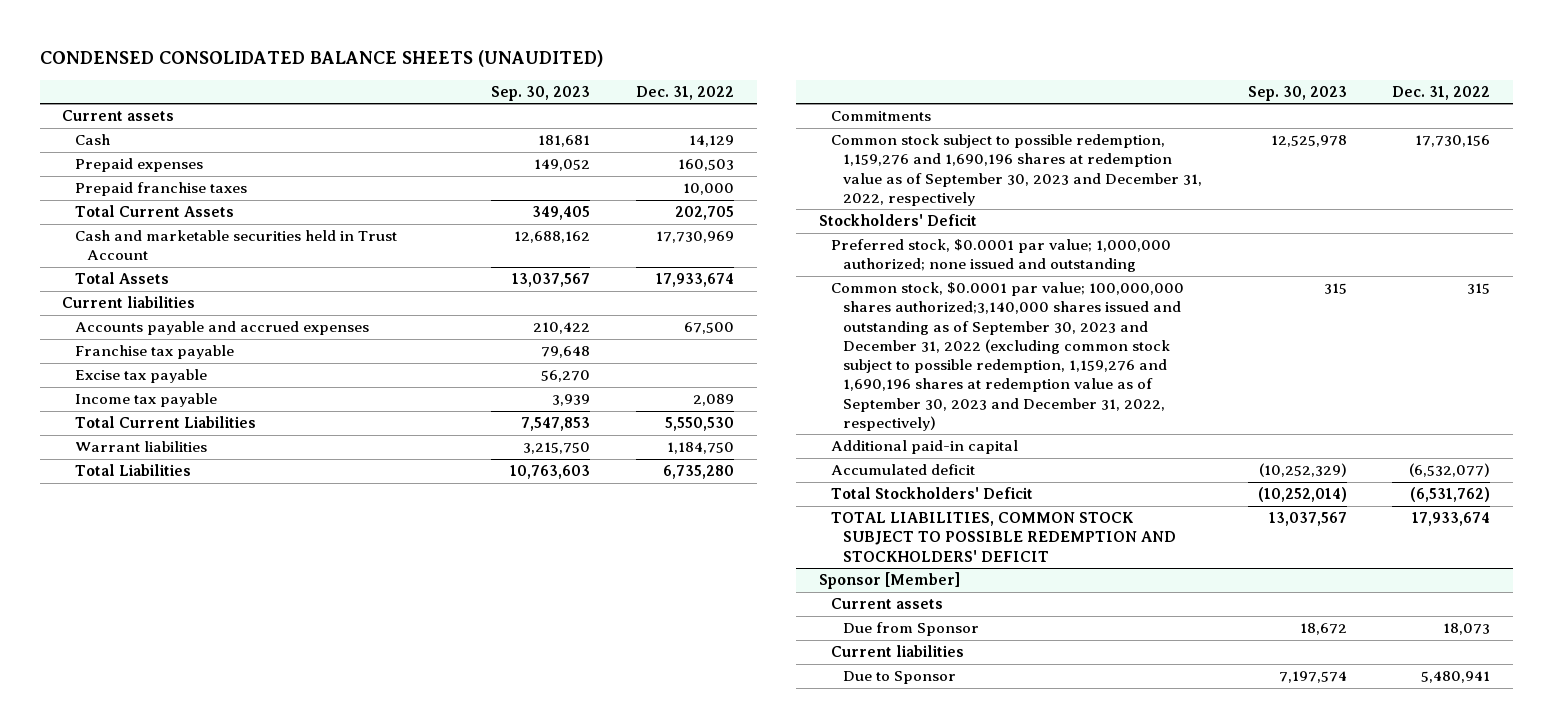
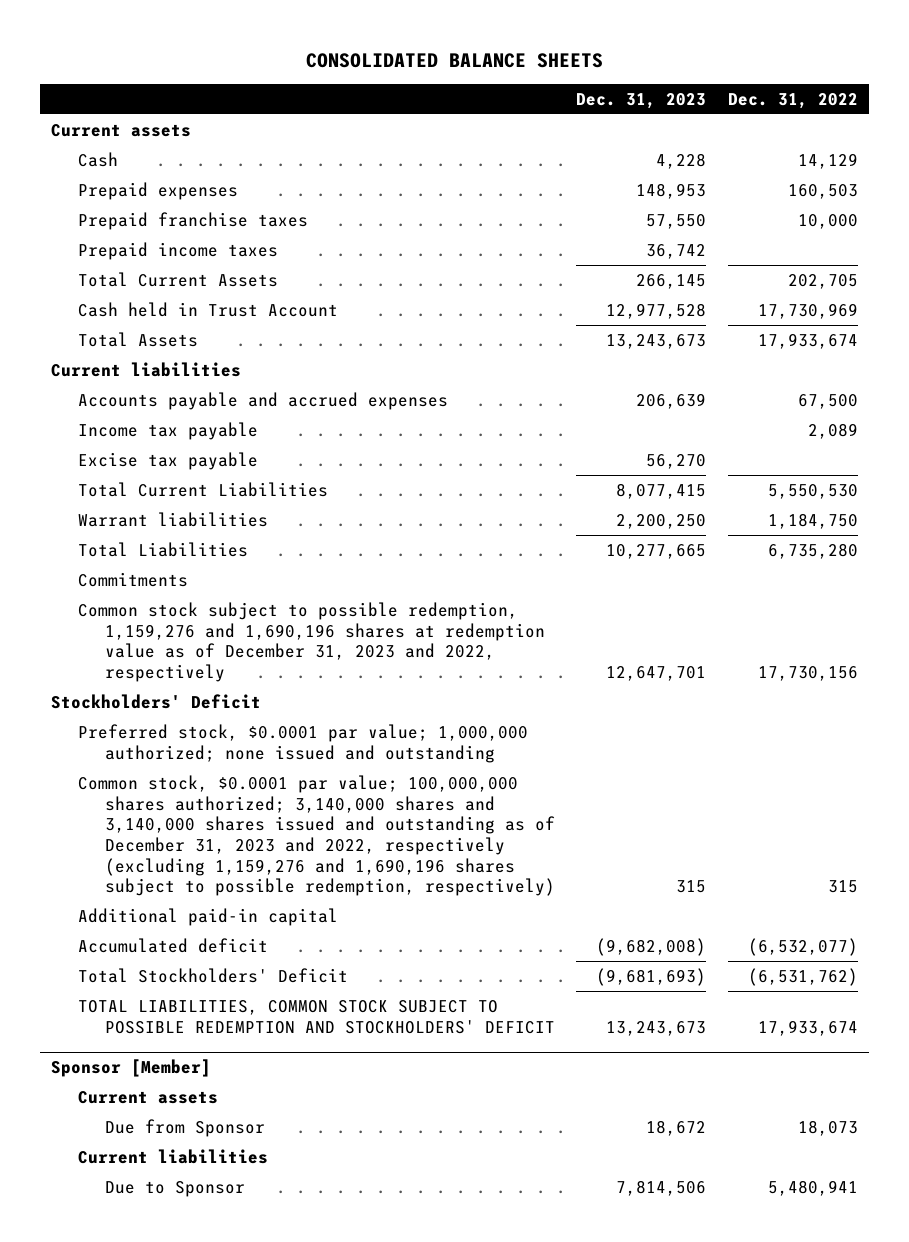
[39,50,603,68] CONDENSED CONSOLIDATED BALANCE SHEETS (UNAUDITED) -> [305,52,603,68] CONSOLIDATED BALANCE SHEETS
[491,86,591,102] Sep. 30, 2023 -> none
none -> [576,92,707,109] Dec. 31, 2023
none -> [78,241,279,260] Prepaid income taxes
[74,230,397,261] Cash and marketable securities held in Trust Account -> [78,301,339,317] Cash held in Trust Account
[74,345,234,360] Franchise tax payable -> none
[74,369,207,384] Excise tax payable -> [78,451,259,470] Excise tax payable
[830,134,1203,206] Common stock subject to possible redemption, 1,159,276 and 1,690,196 shares at redemption value as of September 30, 2023 and December 31, 2022, respectively -> [78,601,546,683] Common stock subject to possible redemption, 1,159,276 and 1,690,196 shares at redemption value as of December 31, 2023 and 2022, respectively
[830,282,1184,431] Common stock, $0.0001 par value; 100,000,000 shares authorized;3,140,000 shares issued and outstanding as of September 30, 2023 and December 31, 2022 (excluding common stock subject to possible redemption, 1,159,276 and 1,690,196 shares at redemption value as of September 30, 2023 and December 31, 2022, respectively) -> [78,774,556,897] Common stock, $0.0001 par value; 100,000,000 shares authorized; 3,140,000 shares and 3,140,000 shares issued and outstanding as of December 31, 2023 and 2022, respectively (excluding 1,159,276 and 1,690,196 shares subject to possible redemption, respectively)

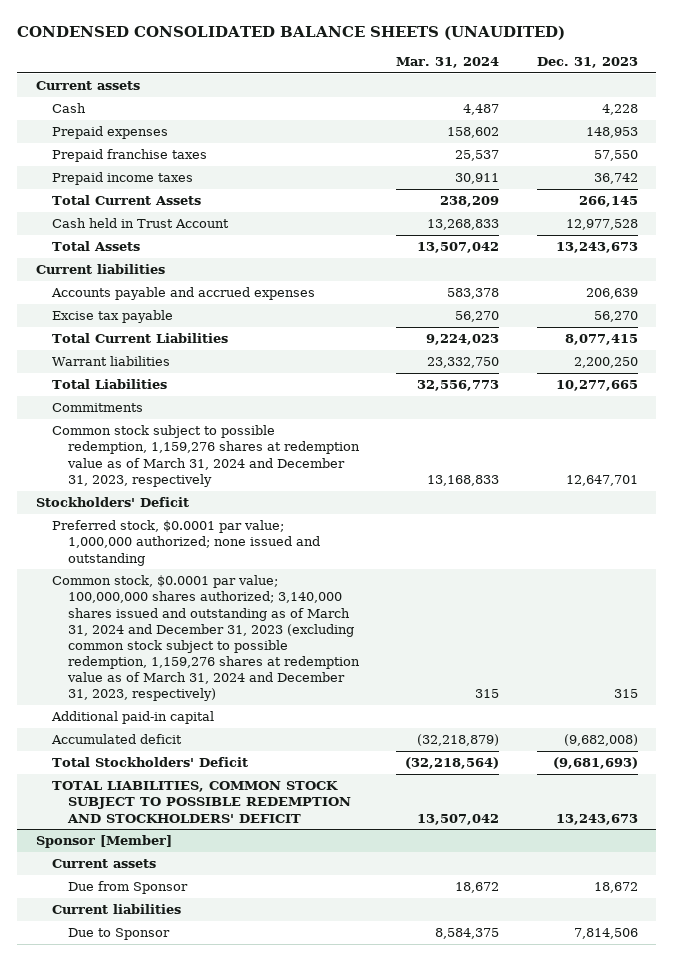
[305,52,603,68] CONSOLIDATED BALANCE SHEETS -> [17,26,566,41] CONDENSED CONSOLIDATED BALANCE SHEETS (UNAUDITED)
[727,92,858,109] Dec. 31, 2022 -> none
none -> [396,57,500,69] Mar. 31, 2024
[78,421,259,440] Income tax payable -> none
[78,601,546,683] Common stock subject to possible redemption, 1,159,276 and 1,690,196 shares at redemption value as of December 31, 2023 and 2022, respectively -> [51,425,360,487] Common stock subject to possible redemption, 1,159,276 shares at redemption value as of March 31, 2024 and December 31, 2023, respectively
[78,774,556,897] Common stock, $0.0001 par value; 100,000,000 shares authorized; 3,140,000 shares and 3,140,000 shares issued and outstanding as of December 31, 2023 and 2022, respectively (excluding 1,159,276 and 1,690,196 shares subject to possible redemption, respectively) -> [51,575,360,702] Common stock, $0.0001 par value; 100,000,000 shares authorized; 3,140,000 shares issued and outstanding as of March 31, 2024 and December 31, 2023 (excluding common stock subject to possible redemption, 1,159,276 shares at redemption value as of March 31, 2024 and December 31, 2023, respectively)

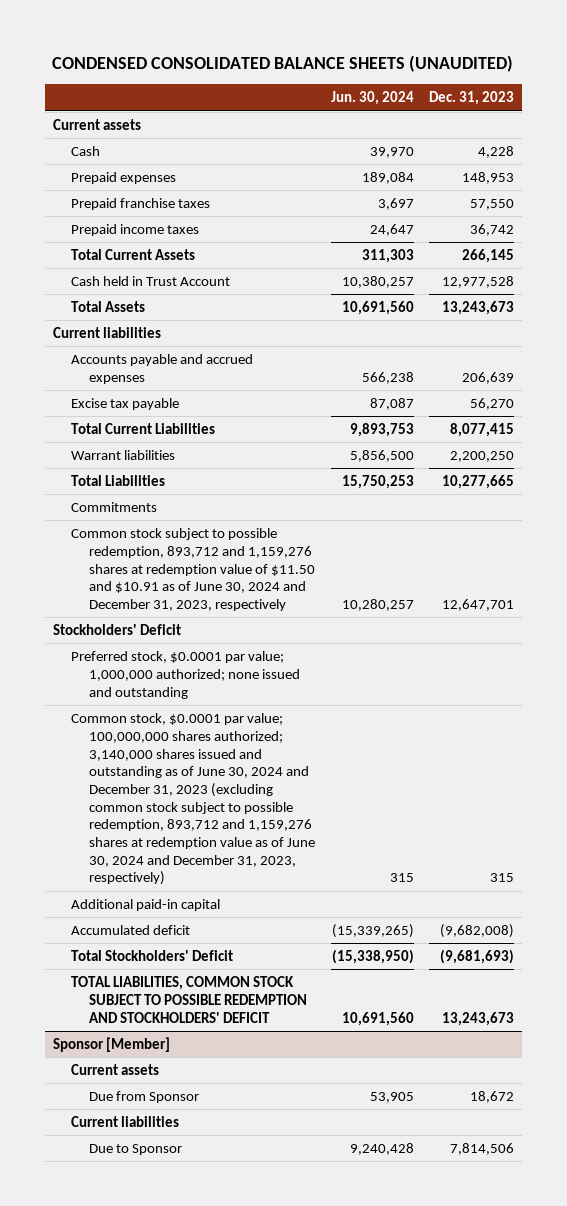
[396,57,500,69] Mar. 31, 2024 -> none
none -> [330,91,414,106] Jun. 30, 2024
[51,425,360,487] Common stock subject to possible redemption, 1,159,276 shares at redemption value as of March 31, 2024 and December 31, 2023, respectively -> [71,528,316,611] Common stock subject to possible redemption, 893,712 and 1,159,276 shares at redemption value of $11.50 and $10.91 as of June 30, 2024 and December 31, 2023, respectively
[51,575,360,702] Common stock, $0.0001 par value; 100,000,000 shares authorized; 3,140,000 shares issued and outstanding as of March 31, 2024 and December 31, 2023 (excluding common stock subject to possible redemption, 1,159,276 shares at redemption value as of March 31, 2024 and December 31, 2023, respectively) -> [71,713,316,886] Common stock, $0.0001 par value; 100,000,000 shares authorized; 3,140,000 shares issued and outstanding as of June 30, 2024 and December 31, 2023 (excluding common stock subject to possible redemption, 893,712 and 1,159,276 shares at redemption value as of June 30, 2024 and December 31, 2023, respectively)

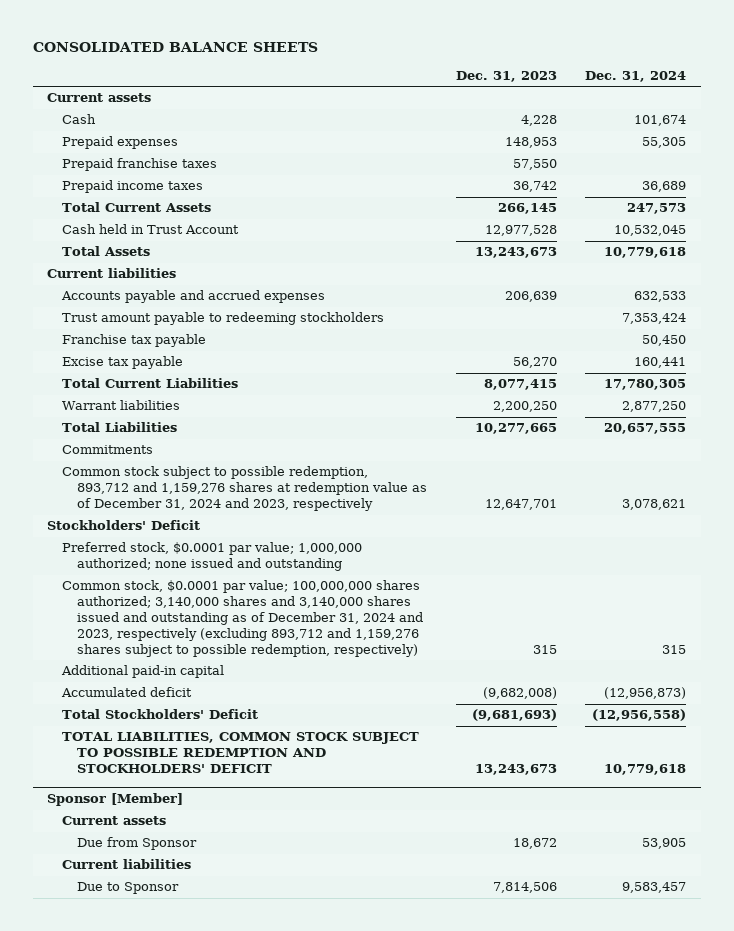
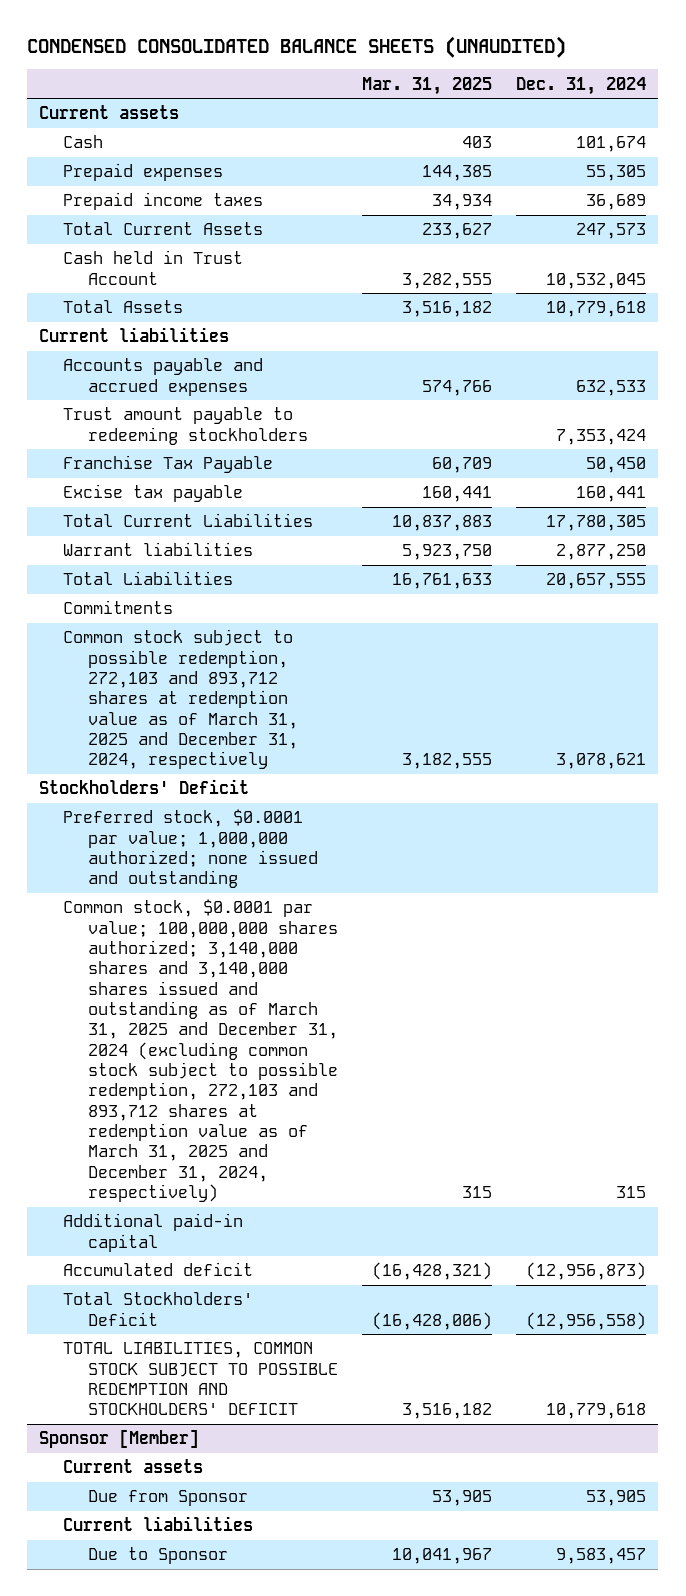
[33,42,319,53] CONSOLIDATED BALANCE SHEETS -> [27,35,567,58] CONDENSED CONSOLIDATED BALANCE SHEETS (UNAUDITED)
[455,70,557,82] Dec. 31, 2023 -> none
none -> [361,76,492,95] Mar. 31, 2025
[62,158,218,172] Prepaid franchise taxes -> none
[62,334,207,348] Franchise tax payable -> [63,455,274,474] Franchise Tax Payable
[62,466,427,512] Common stock subject to possible redemption, 893,712 and 1,159,276 shares at redemption value as of December 31, 2024 and 2023, respectively -> [63,629,298,770] Common stock subject to possible redemption, 272,103 and 893,712 shares at redemption value as of March 31, 2025 and December 31, 2024, respectively
[62,580,423,657] Common stock, $0.0001 par value; 100,000,000 shares authorized; 3,140,000 shares and 3,140,000 shares issued and outstanding as of December 31, 2024 and 2023, respectively (excluding 893,712 and 1,159,276 shares subject to possible redemption, respectively) -> [63,899,338,1203] Common stock, $0.0001 par value; 100,000,000 shares authorized; 3,140,000 shares and 3,140,000 shares issued and outstanding as of March 31, 2025 and December 31, 2024 (excluding common stock subject to possible redemption, 272,103 and 893,712 shares at redemption value as of March 31, 2025 and December 31, 2024, respectively)

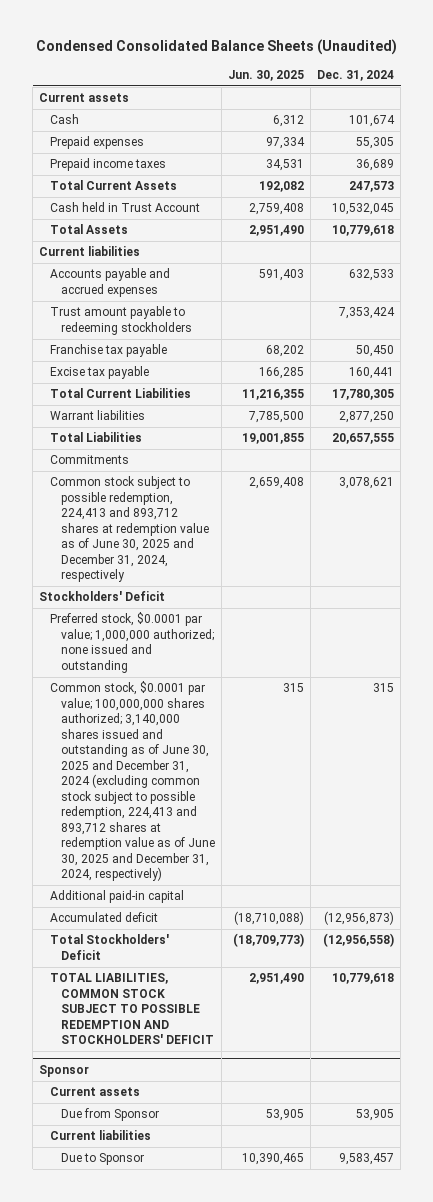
[27,35,567,58] CONDENSED CONSOLIDATED BALANCE SHEETS (UNAUDITED) -> [35,39,397,56] Condensed Consolidated Balance Sheets (Unaudited)
[361,76,492,95] Mar. 31, 2025 -> none
none -> [228,69,305,81] Jun. 30, 2025
[63,455,274,474] Franchise Tax Payable -> [50,344,168,358] Franchise tax payable
[63,629,298,770] Common stock subject to possible redemption, 272,103 and 893,712 shares at redemption value as of March 31, 2025 and December 31, 2024, respectively -> [50,476,210,583] Common stock subject to possible redemption, 224,413 and 893,712 shares at redemption value as of June 30, 2025 and December 31, 2024, respectively
[63,899,338,1203] Common stock, $0.0001 par value; 100,000,000 shares authorized; 3,140,000 shares and 3,140,000 shares issued and outstanding as of March 31, 2025 and December 31, 2024 (excluding common stock subject to possible redemption, 272,103 and 893,712 shares at redemption value as of March 31, 2025 and December 31, 2024, respectively) -> [50,681,216,882] Common stock, $0.0001 par value; 100,000,000 shares authorized; 3,140,000 shares issued and outstanding as of June 30, 2025 and December 31, 2024 (excluding common stock subject to possible redemption, 224,413 and 893,712 shares at redemption value as of June 30, 2025 and December 31, 2024, respectively)
[39,1429,200,1449] Sponsor [Member] -> [39,1065,90,1078] Sponsor

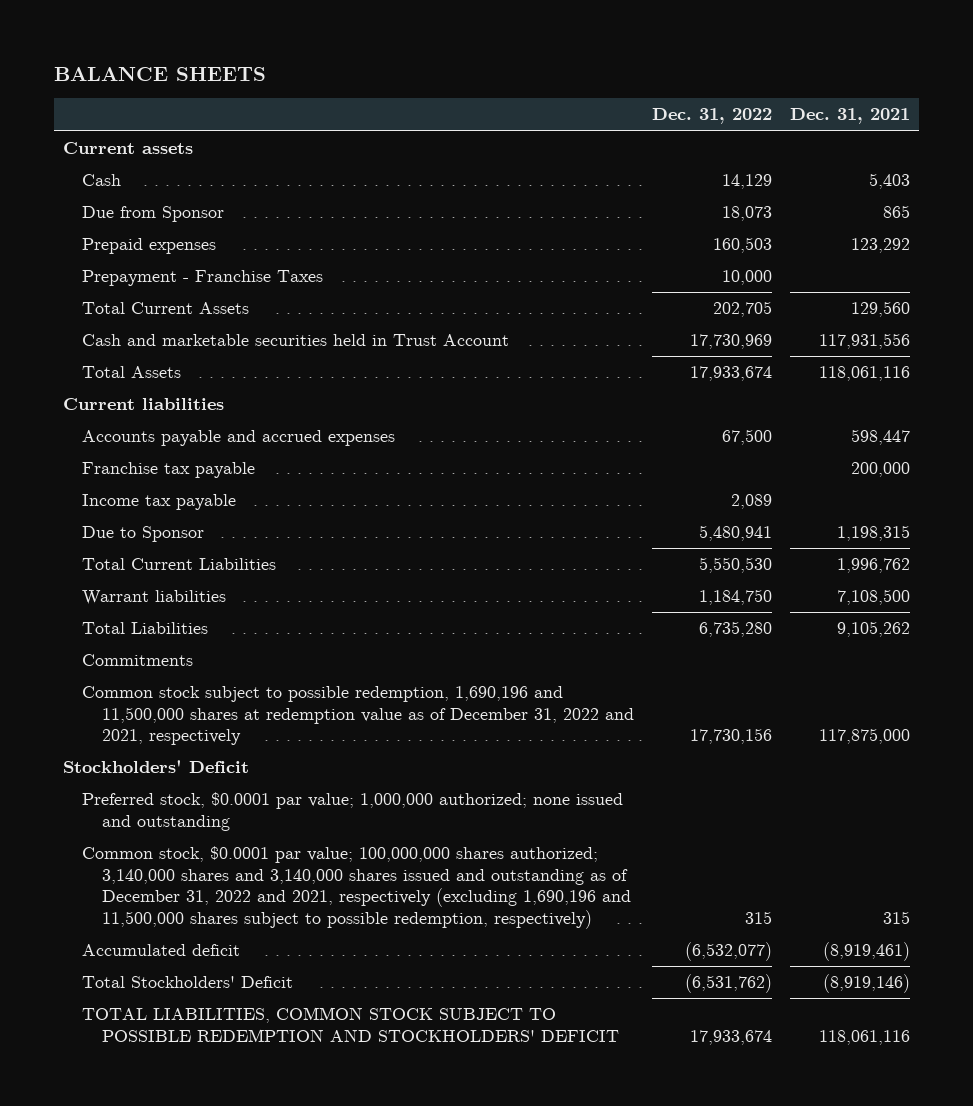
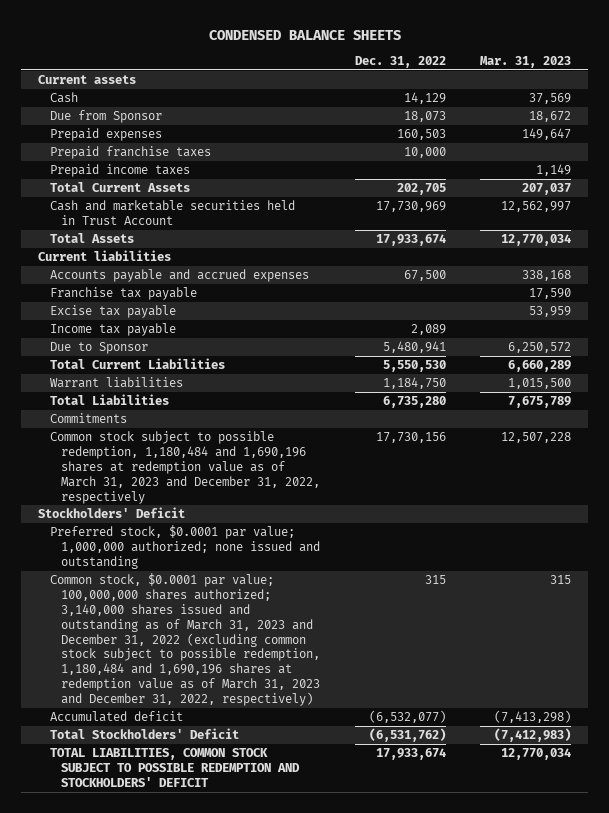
[53,66,266,81] BALANCE SHEETS -> [208,29,401,40] CONDENSED BALANCE SHEETS
[790,108,911,125] Dec. 31, 2021 -> none
none -> [479,55,571,68] Mar. 31, 2023
[82,270,324,287] Prepayment - Franchise Taxes -> [49,146,211,160] Prepaid franchise taxes
none -> [49,164,190,178] Prepaid income taxes
none -> [49,305,176,319] Excise tax payable
[82,686,635,746] Common stock subject to possible redemption, 1,690,196 and 11,500,000 shares at redemption value as of December 31, 2022 and 2021, respectively -> [49,431,321,504] Common stock subject to possible redemption, 1,180,484 and 1,690,196 shares at redemption value as of March 31, 2023 and December 31, 2022, respectively
[82,846,632,929] Common stock, $0.0001 par value; 100,000,000 shares authorized; 3,140,000 shares and 3,140,000 shares issued and outstanding as of December 31, 2022 and 2021, respectively (excluding 1,690,196 and 11,500,000 shares subject to possible redemption, respectively) -> [49,573,321,706] Common stock, $0.0001 par value; 100,000,000 shares authorized; 3,140,000 shares issued and outstanding as of March 31, 2023 and December 31, 2022 (excluding common stock subject to possible redemption, 1,180,484 and 1,690,196 shares at redemption value as of March 31, 2023 and December 31, 2022, respectively)

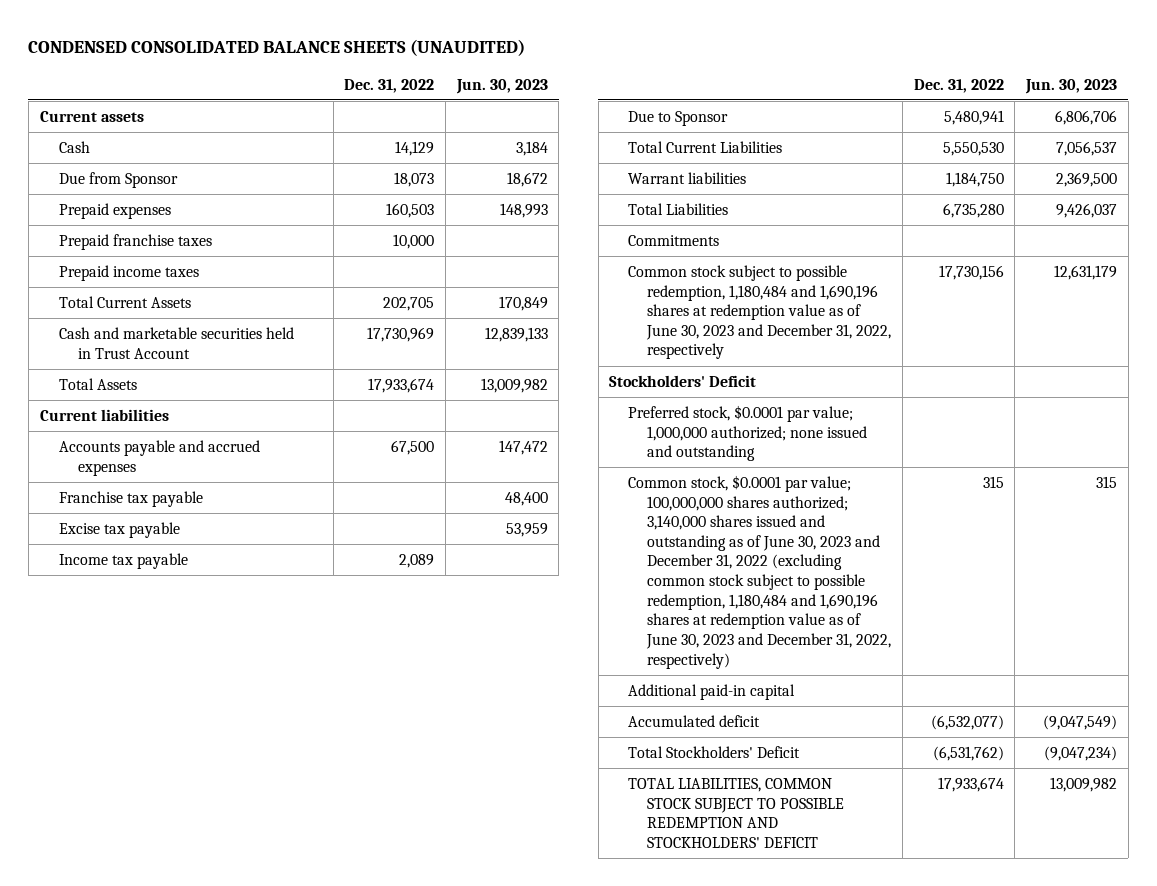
[208,29,401,40] CONDENSED BALANCE SHEETS -> [28,38,526,56] CONDENSED CONSOLIDATED BALANCE SHEETS (UNAUDITED)
[479,55,571,68] Mar. 31, 2023 -> none
none -> [455,78,548,94] Jun. 30, 2023
[49,431,321,504] Common stock subject to possible redemption, 1,180,484 and 1,690,196 shares at redemption value as of March 31, 2023 and December 31, 2022, respectively -> [628,264,892,360] Common stock subject to possible redemption, 1,180,484 and 1,690,196 shares at redemption value as of June 30, 2023 and December 31, 2022, respectively
[49,573,321,706] Common stock, $0.0001 par value; 100,000,000 shares authorized; 3,140,000 shares issued and outstanding as of March 31, 2023 and December 31, 2022 (excluding common stock subject to possible redemption, 1,180,484 and 1,690,196 shares at redemption value as of March 31, 2023 and December 31, 2022, respectively) -> [628,474,892,669] Common stock, $0.0001 par value; 100,000,000 shares authorized; 3,140,000 shares issued and outstanding as of June 30, 2023 and December 31, 2022 (excluding common stock subject to possible redemption, 1,180,484 and 1,690,196 shares at redemption value as of June 30, 2023 and December 31, 2022, respectively)
none -> [628,683,796,700] Additional paid-in capital

